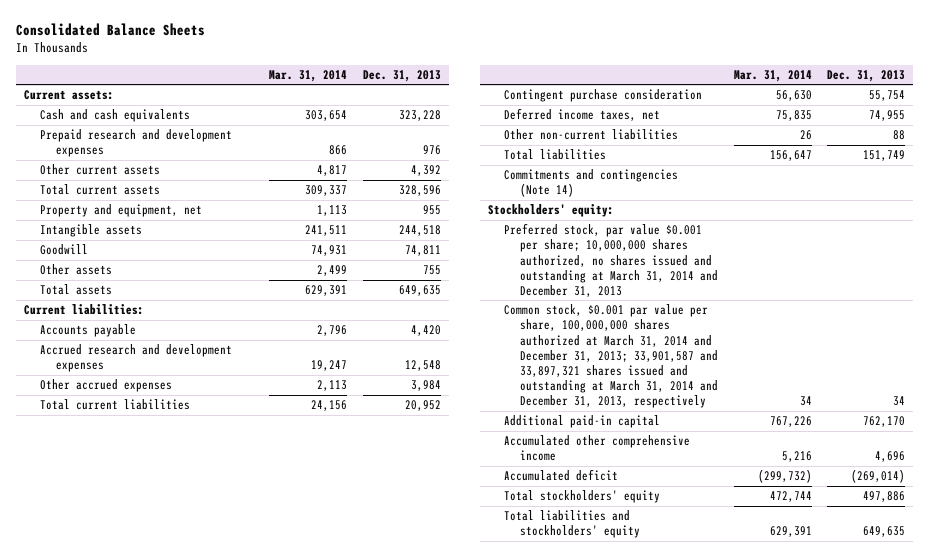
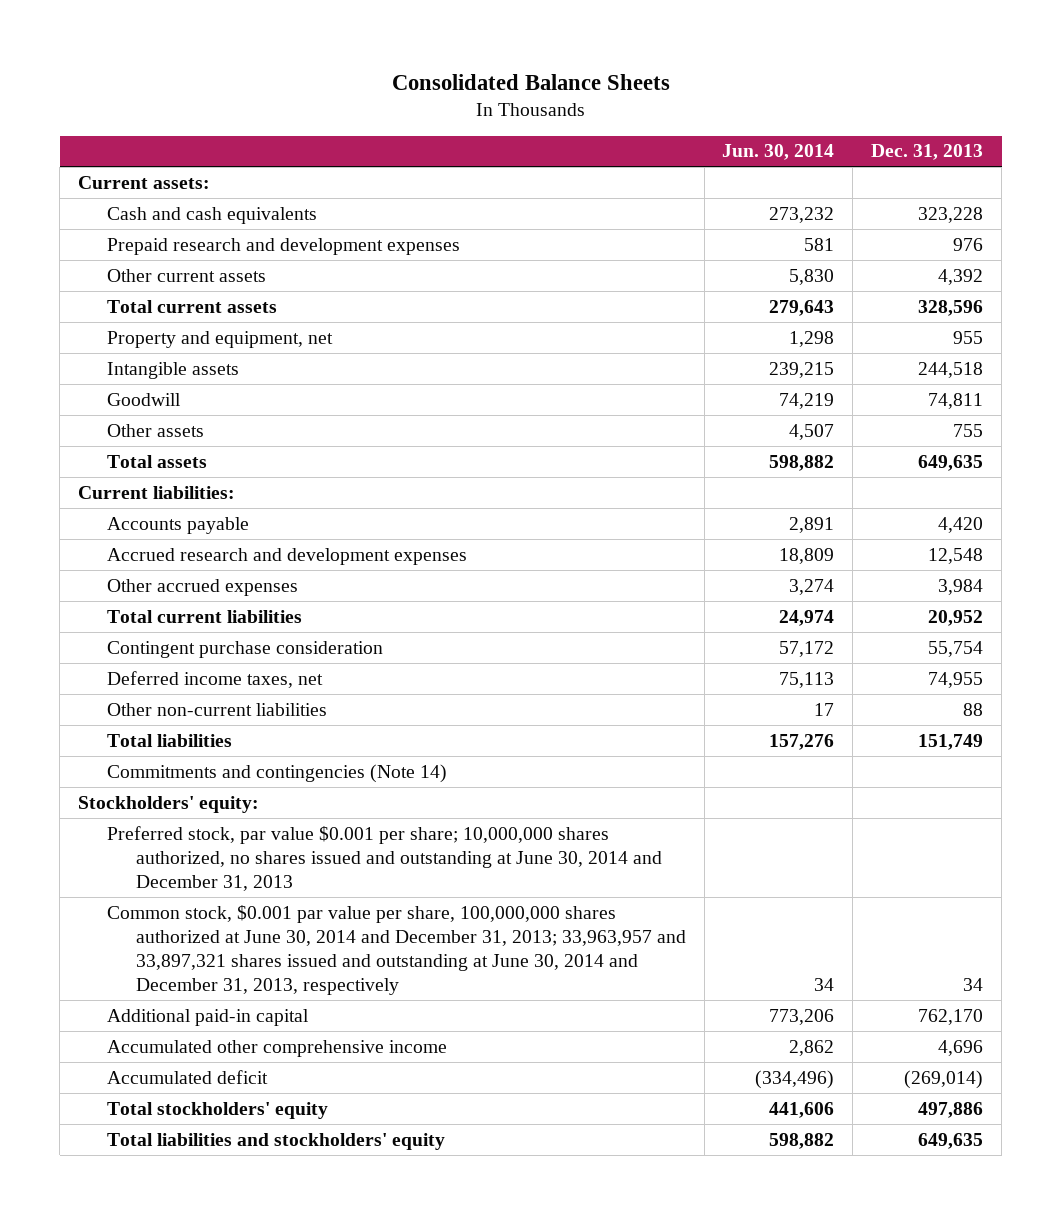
[269,69,348,82] Mar. 31, 2014 -> none
none -> [722,144,835,161] Jun. 30, 2014
[503,223,718,297] Preferred stock, par value $0.001 per share; 10,000,000 shares authorized, no shares issued and outstanding at March 31, 2014 and December 31, 2013 -> [106,825,662,892] Preferred stock, par value $0.001 per share; 10,000,000 shares authorized, no shares issued and outstanding at June 30, 2014 and December 31, 2013
[503,304,718,409] Common stock, $0.001 par value per share, 100,000,000 shares authorized at March 31, 2014 and December 31, 2013; 33,901,587 and 33,897,321 shares issued and outstanding at March 31, 2014 and December 31, 2013, respectively -> [106,904,686,996] Common stock, $0.001 par value per share, 100,000,000 shares authorized at June 30, 2014 and December 31, 2013; 33,963,957 and 33,897,321 shares issued and outstanding at June 30, 2014 and December 31, 2013, respectively

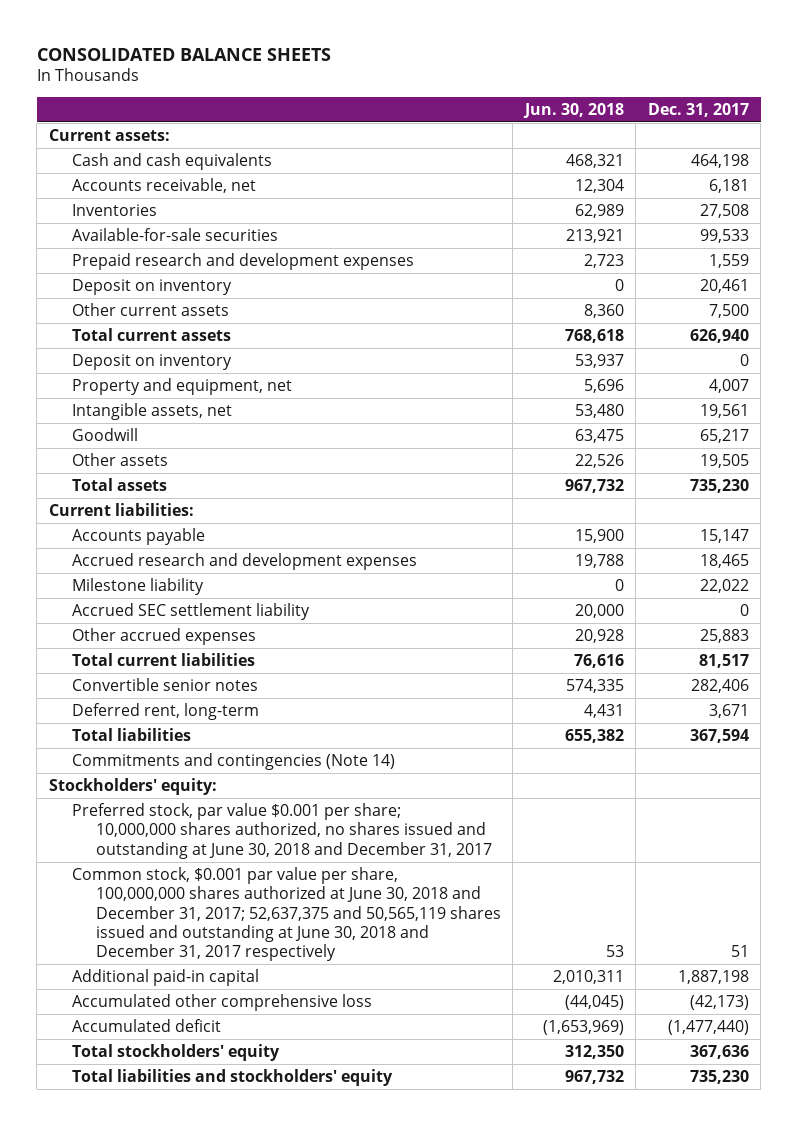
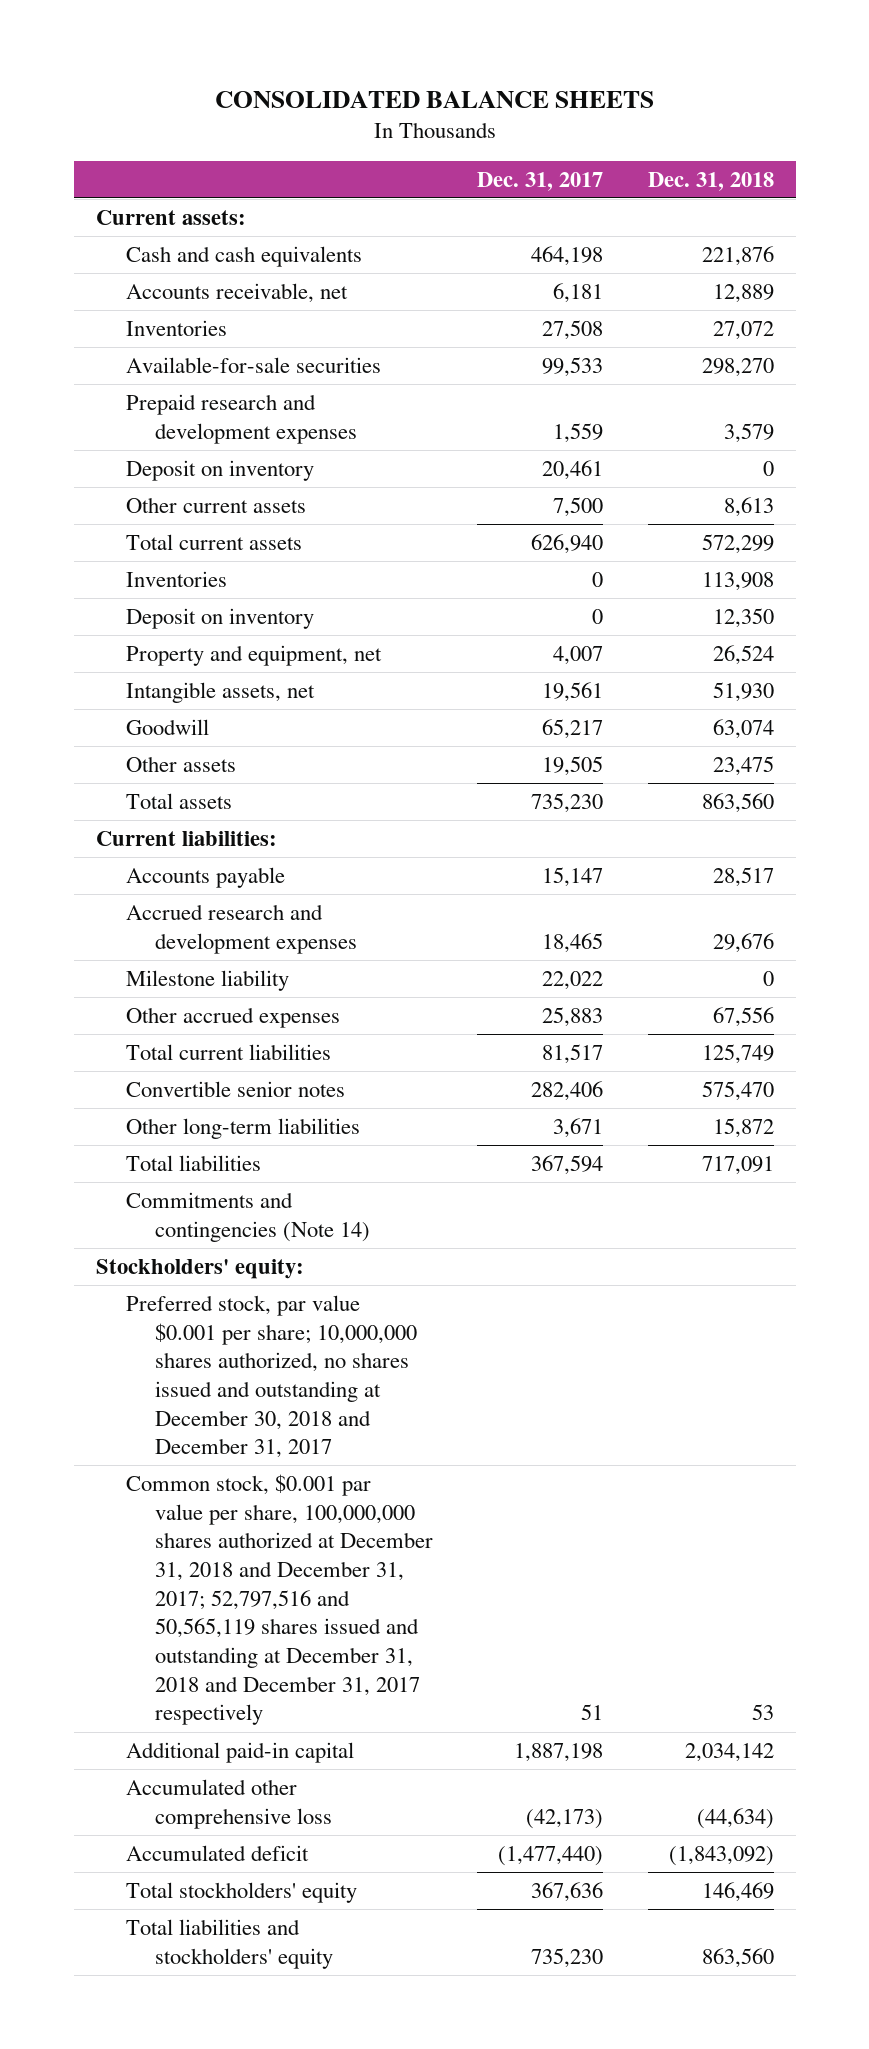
[522,102,624,118] Jun. 30, 2018 -> none
none -> [647,171,774,191] Dec. 31, 2018
none -> [125,570,227,587] Inventories
[72,603,311,621] Accrued SEC settlement liability -> none
[72,703,260,721] Deferred rent, long-term -> [125,1117,360,1139] Other long-term liabilities
[72,803,492,859] Preferred stock, par value $0.001 per share; 10,000,000 shares authorized, no shares issued and outstanding at June 30, 2018 and December 31, 2017 -> [125,1294,418,1459] Preferred stock, par value $0.001 per share; 10,000,000 shares authorized, no shares issued and outstanding at December 30, 2018 and December 31, 2017
[72,867,501,962] Common stock, $0.001 par value per share, 100,000,000 shares authorized at June 30, 2018 and December 31, 2017; 52,637,375 and 50,565,119 shares issued and outstanding at June 30, 2018 and December 31, 2017 respectively -> [125,1473,434,1726] Common stock, $0.001 par value per share, 100,000,000 shares authorized at December 31, 2018 and December 31, 2017; 52,797,516 and 50,565,119 shares issued and outstanding at December 31, 2018 and December 31, 2017 respectively

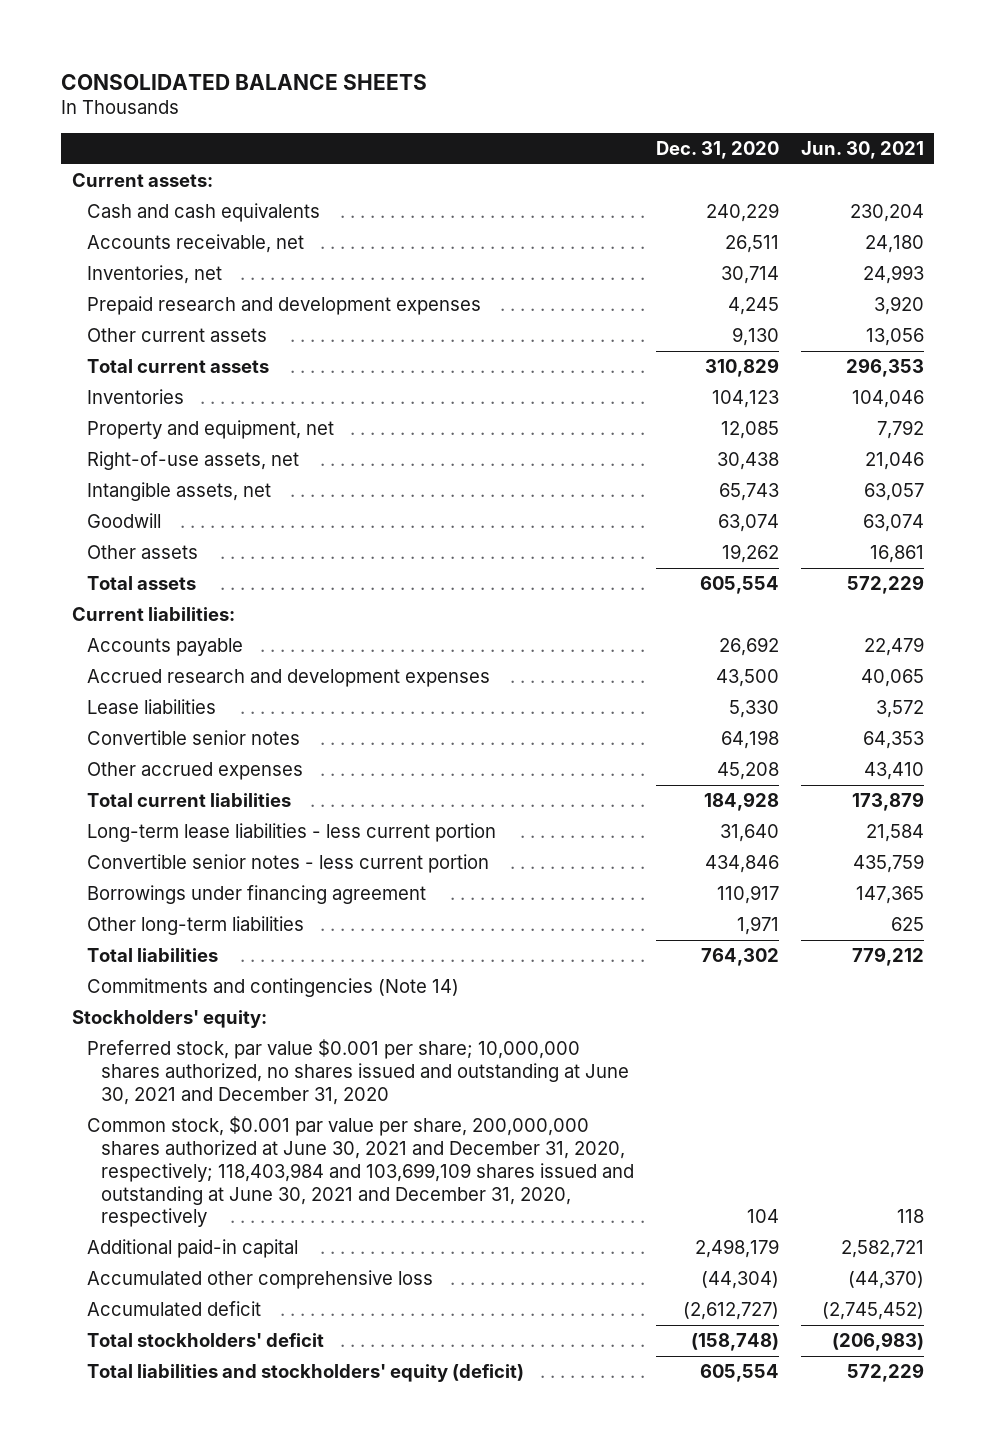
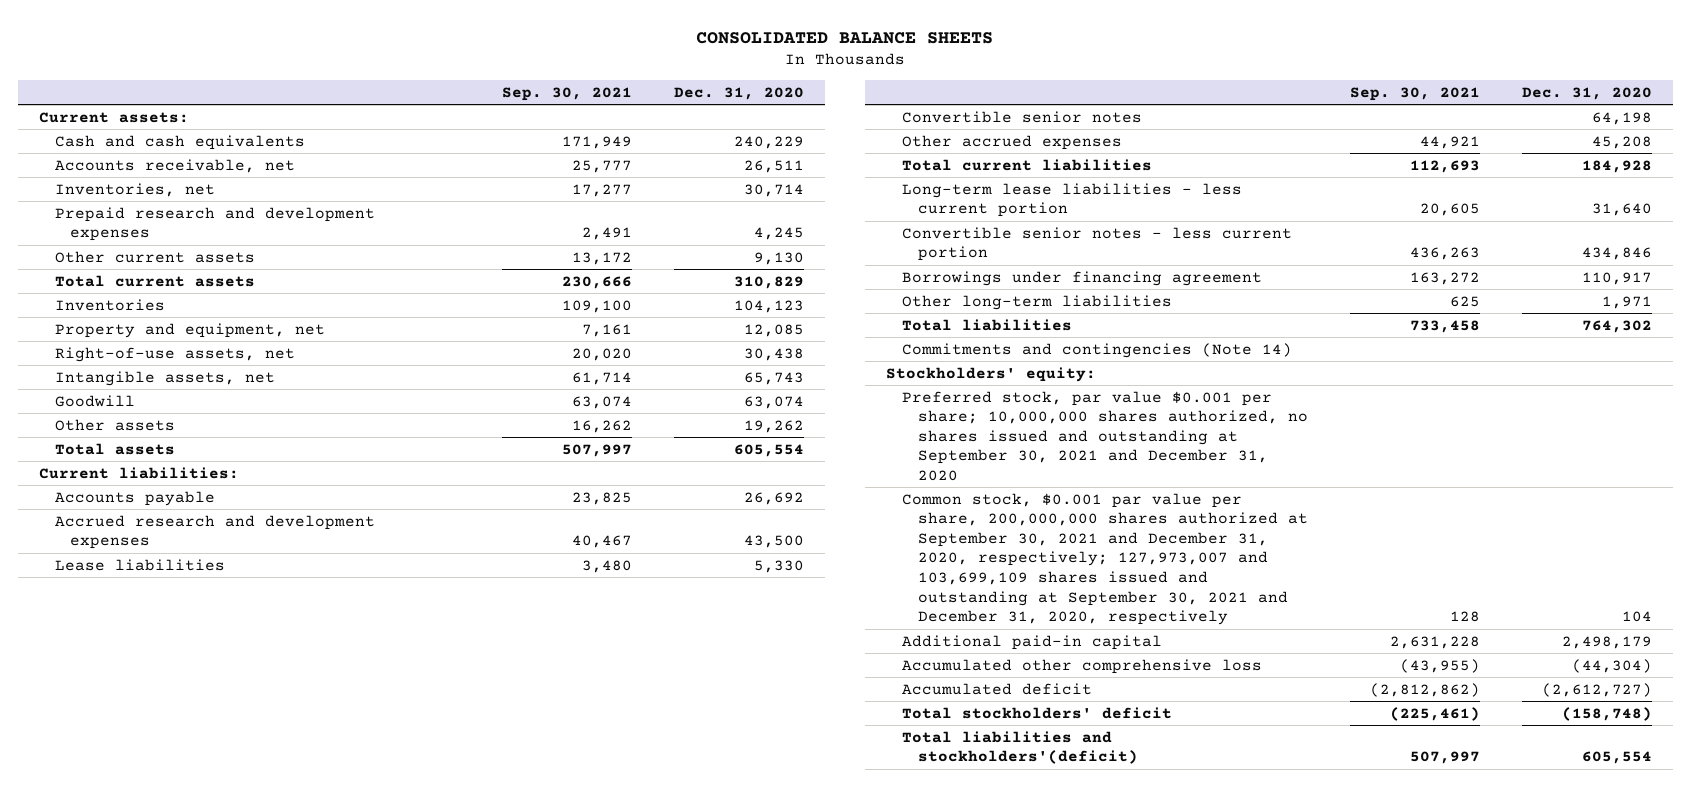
[800,141,924,160] Jun. 30, 2021 -> none
none -> [502,86,633,101] Sep. 30, 2021
[86,1039,630,1105] Preferred stock, par value $0.001 per share; 10,000,000 shares authorized, no shares issued and outstanding at June 30, 2021 and December 31, 2020 -> [902,390,1308,481] Preferred stock, par value $0.001 per share; 10,000,000 shares authorized, no shares issued and outstanding at September 30, 2021 and December 31, 2020
[86,1116,635,1228] Common stock, $0.001 par value per share, 200,000,000 shares authorized at June 30, 2021 and December 31, 2020, respectively; 118,403,984 and 103,699,109 shares issued and outstanding at June 30, 2021 and December 31, 2020, respectively -> [902,492,1308,626] Common stock, $0.001 par value per share, 200,000,000 shares authorized at September 30, 2021 and December 31, 2020, respectively; 127,973,007 and 103,699,109 shares issued and outstanding at September 30, 2021 and December 31, 2020, respectively
[86,1364,524,1383] Total liabilities and stockholders' equity (deficit) -> [902,730,1138,765] Total liabilities and stockholders'(deficit)

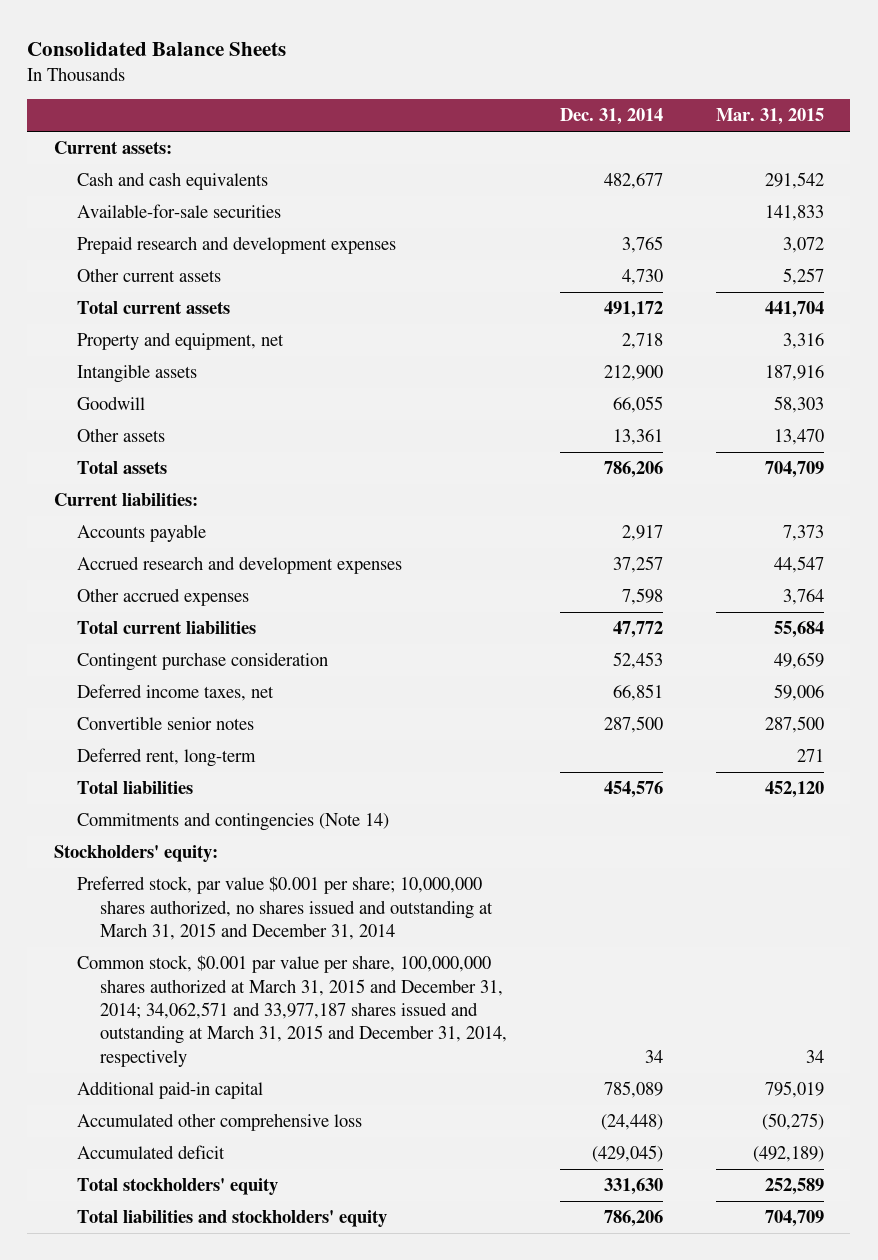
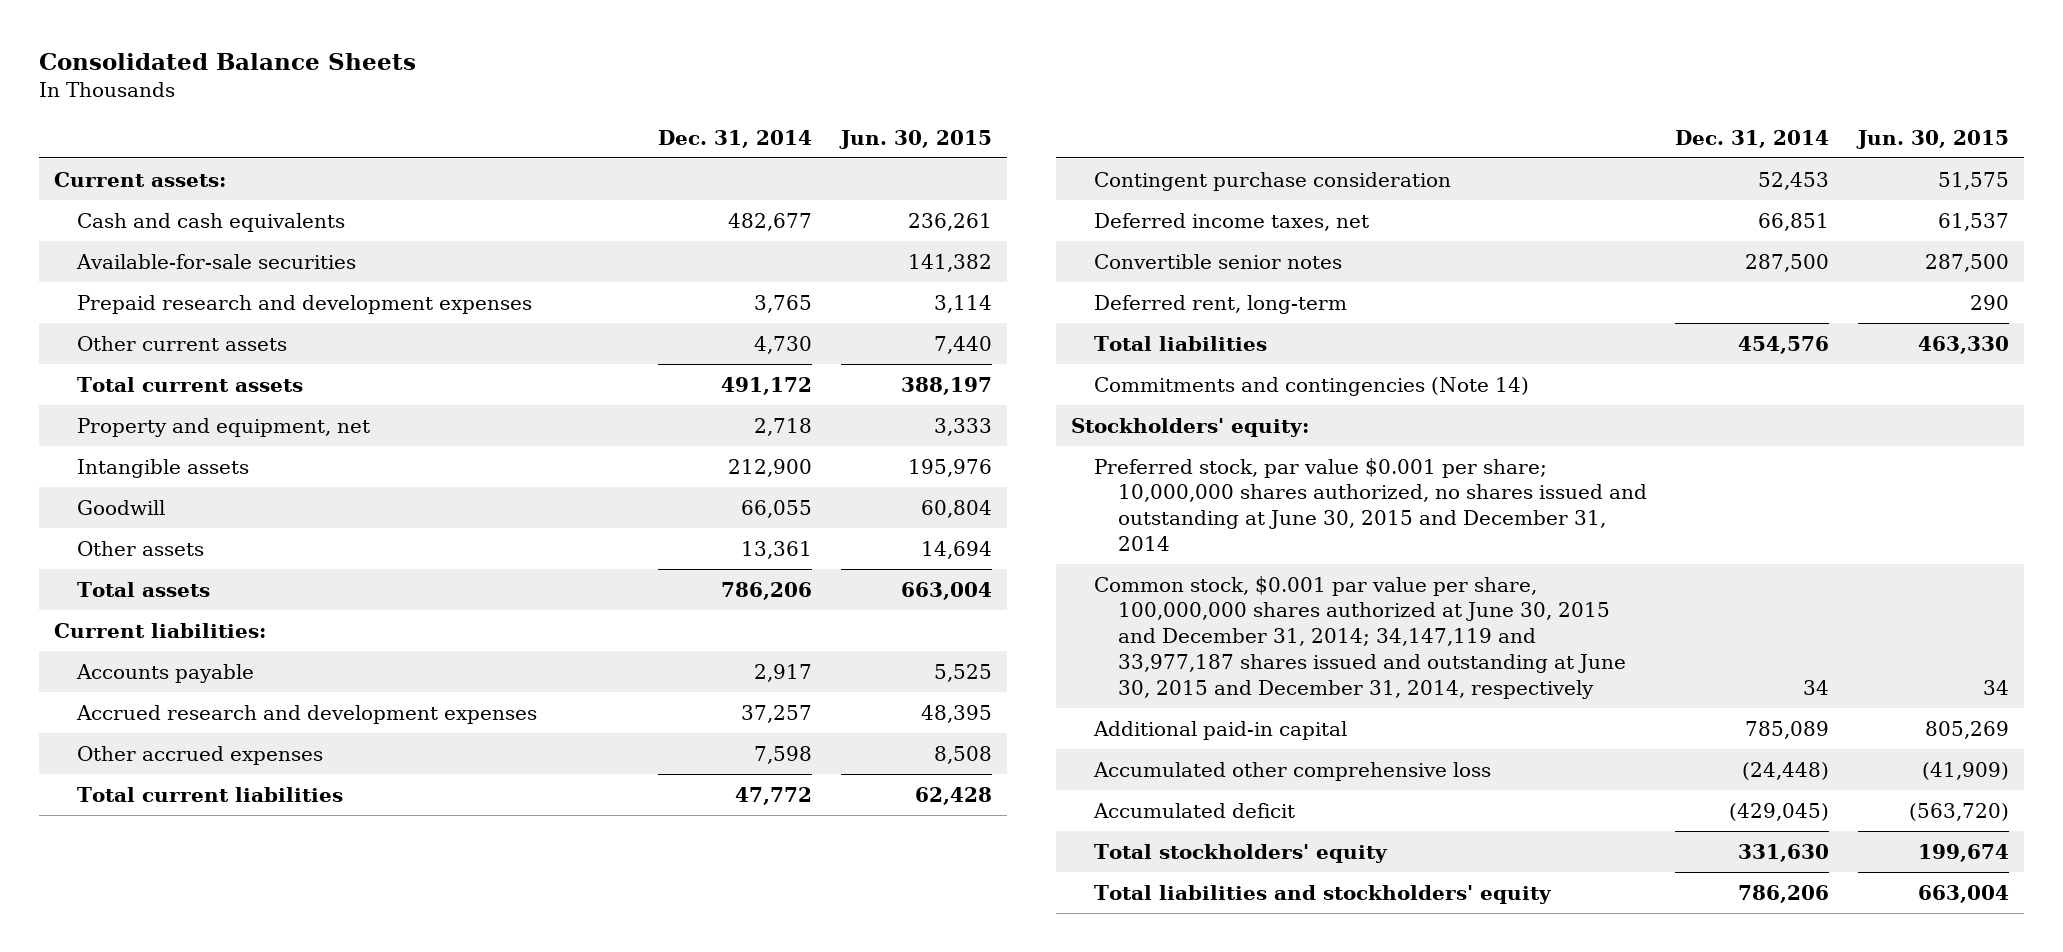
[715,108,824,126] Mar. 31, 2015 -> none
none -> [839,129,993,149] Jun. 30, 2015
[77,876,494,941] Preferred stock, par value $0.001 per share; 10,000,000 shares authorized, no shares issued and outstanding at March 31, 2015 and December 31, 2014 -> [1094,457,1647,552] Preferred stock, par value $0.001 per share; 10,000,000 shares authorized, no shares issued and outstanding at June 30, 2015 and December 31, 2014
[77,955,508,1067] Common stock, $0.001 par value per share, 100,000,000 shares authorized at March 31, 2015 and December 31, 2014; 34,062,571 and 33,977,187 shares issued and outstanding at March 31, 2015 and December 31, 2014, respectively -> [1094,575,1626,699] Common stock, $0.001 par value per share, 100,000,000 shares authorized at June 30, 2015 and December 31, 2014; 34,147,119 and 33,977,187 shares issued and outstanding at June 30, 2015 and December 31, 2014, respectively

